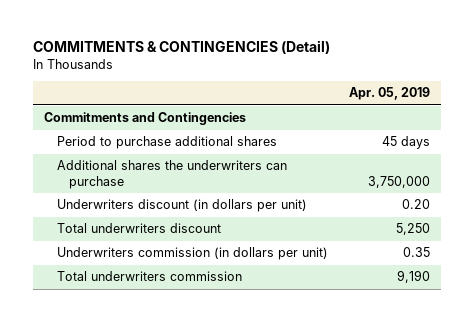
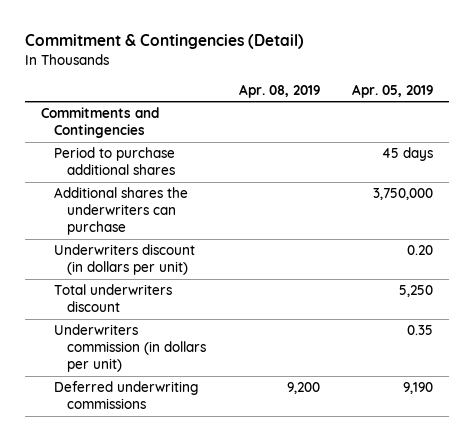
[33,40,331,55] COMMITMENTS & CONTINGENCIES (Detail) -> [25,34,305,50] Commitment & Contingencies (Detail)
none -> [238,83,320,98] Apr. 08, 2019
[56,271,242,282] Total underwriters commission -> [54,381,199,410] Deferred underwriting commissions

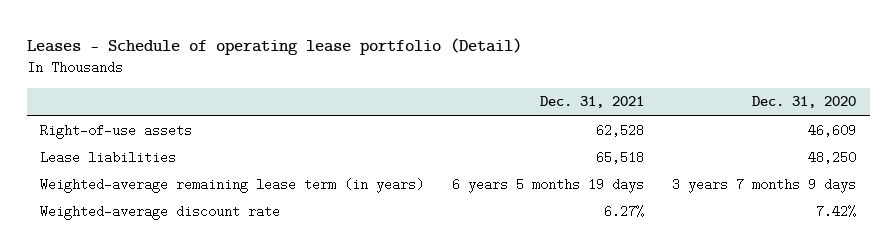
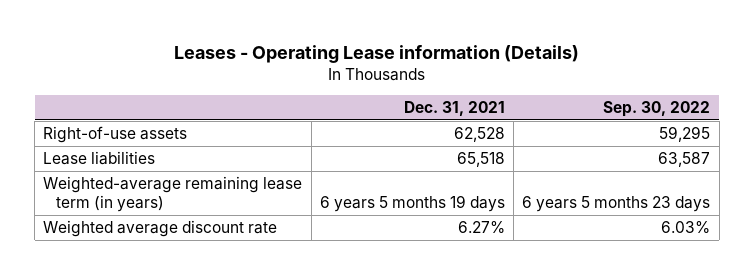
[26,38,522,56] Leases - Schedule of operating lease portfolio (Detail) -> [173,44,579,63] Leases - Operating Lease information (Details)
[751,96,856,109] Dec. 31, 2020 -> none
none -> [603,101,711,118] Sep. 30, 2022
[40,204,281,220] Weighted-average discount rate -> [43,220,278,238] Weighted average discount rate

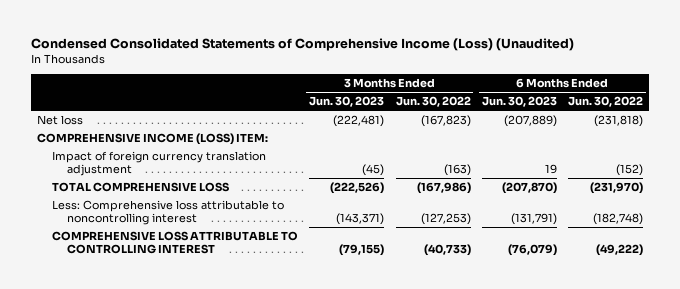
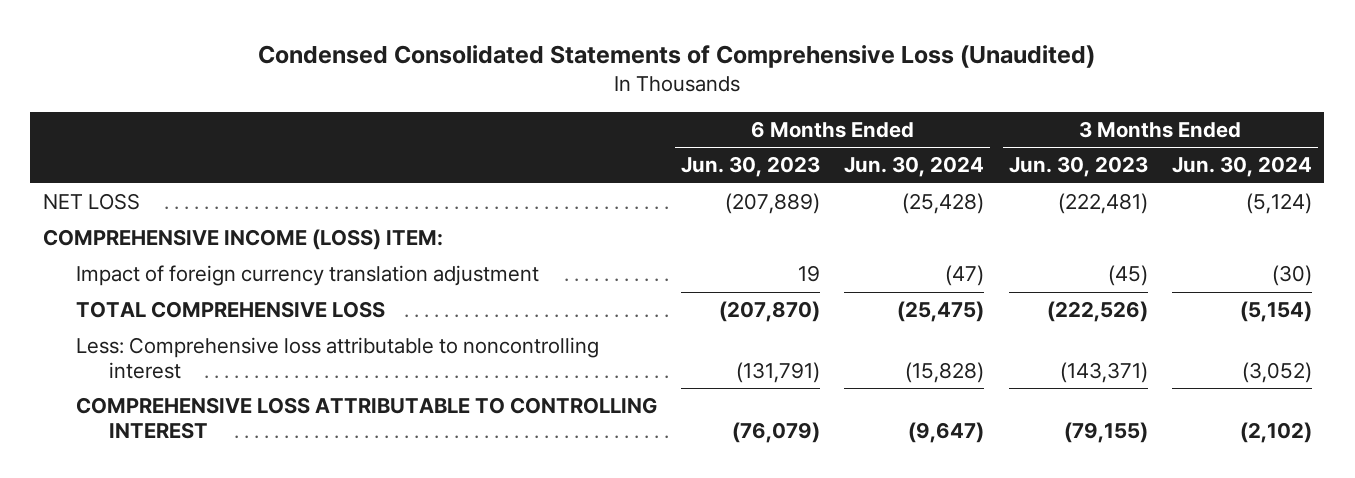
[31,38,575,52] Condensed Consolidated Statements of Comprehensive Income (Loss) (Unaudited) -> [258,44,1096,68] Condensed Consolidated Statements of Comprehensive Loss (Unaudited)
[395,96,471,108] Jun. 30, 2022 -> none
[568,96,644,108] Jun. 30, 2022 -> none
none -> [844,156,985,178] Jun. 30, 2024
none -> [1171,156,1312,178] Jun. 30, 2024
[36,115,83,126] Net loss -> [42,193,140,211] NET LOSS

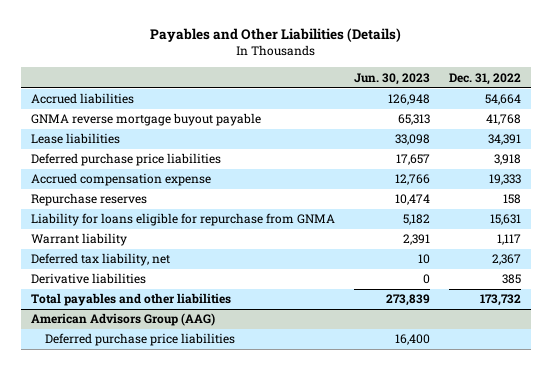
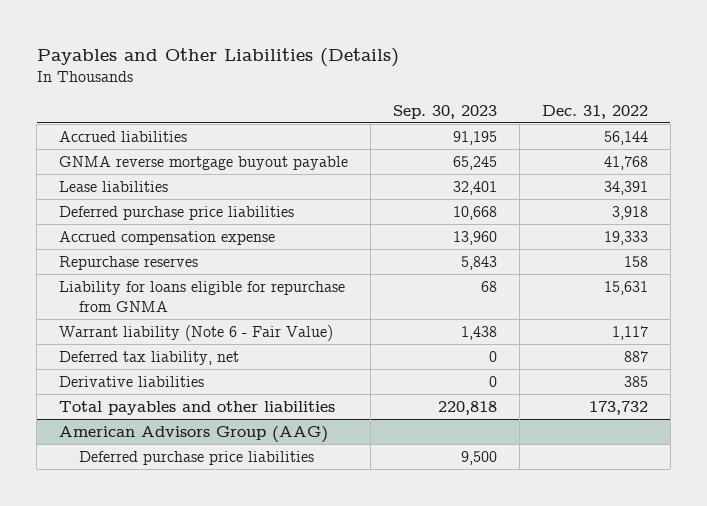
[353,72,430,85] Jun. 30, 2023 -> none
none -> [393,104,498,119] Sep. 30, 2023
[485,94,522,106] 54,664 -> [604,130,649,145] 56,144
[30,233,127,247] Warrant liability -> [59,324,334,341] Warrant liability (Note 6 - Fair Value)
[492,254,522,266] 2,367 -> [624,350,649,362] 887

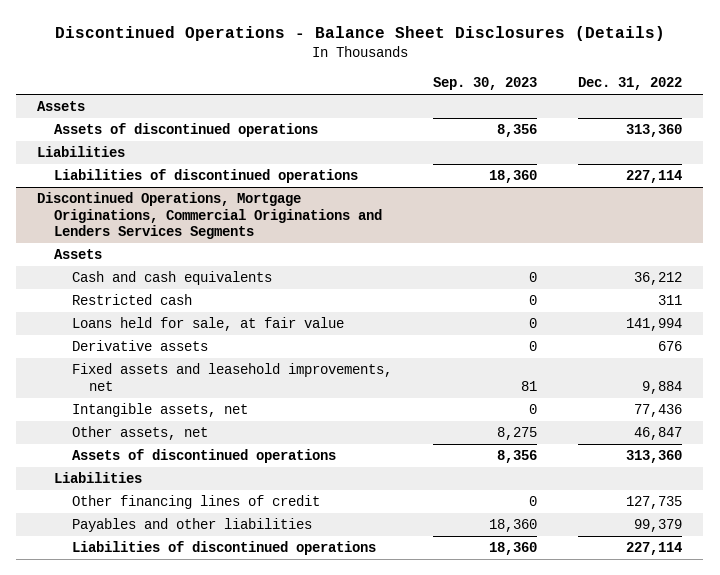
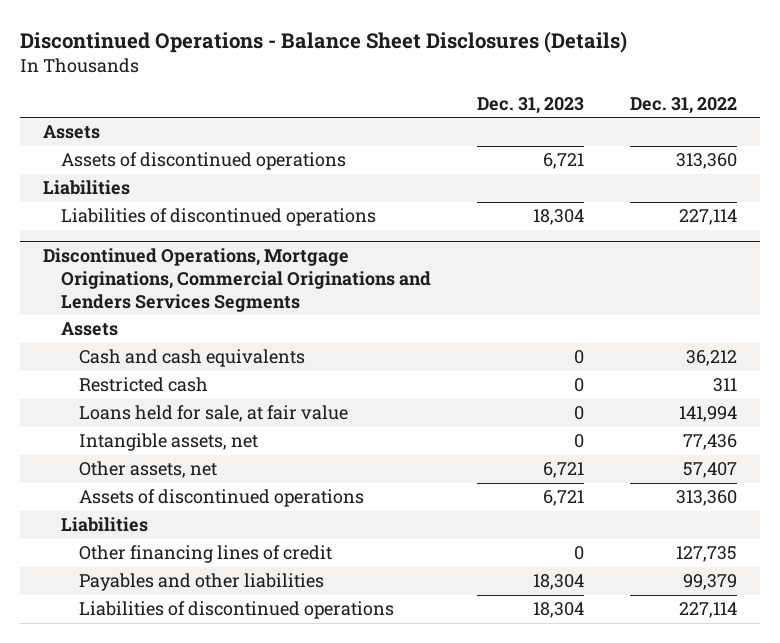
[433,77,538,91] Sep. 30, 2023 -> none
none -> [477,97,585,115] Dec. 31, 2023
[71,340,208,352] Derivative assets -> none
[71,363,392,391] Fixed assets and leasehold improvements, net -> none
[634,427,683,441] 46,847 -> [683,462,738,479] 57,407

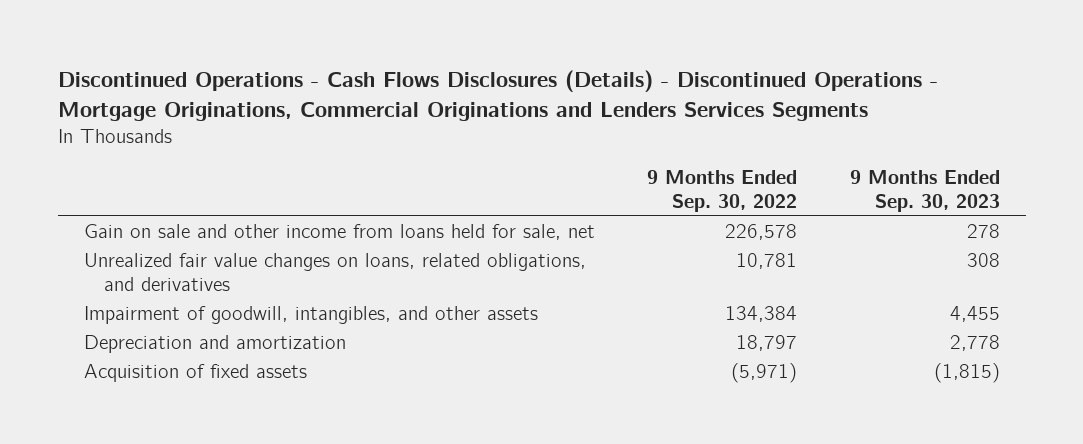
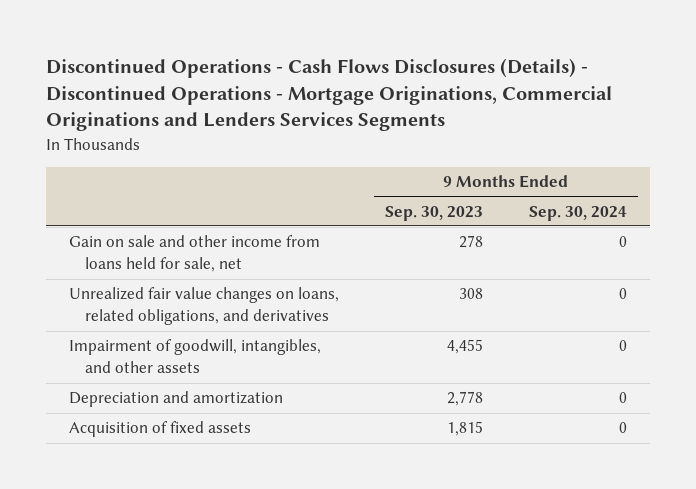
[647,169,798,212] 9 Months Ended Sep. 30, 2022 -> none
none -> [528,205,627,221] Sep. 30, 2024
[933,363,1000,384] (1,815) -> [447,421,484,437] 1,815

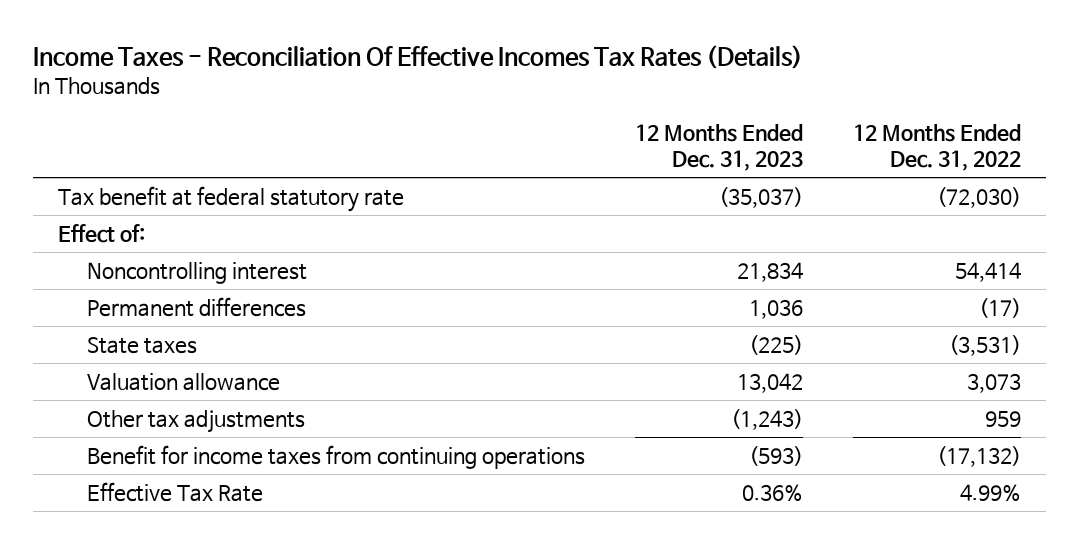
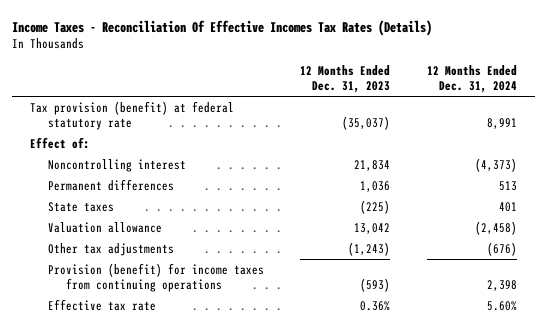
[852,124,1021,172] 12 Months Ended Dec. 31, 2022 -> none
none -> [426,65,517,94] 12 Months Ended Dec. 31, 2024
[57,186,404,213] Tax benefit at federal statutory rate -> [30,100,235,130] Tax provision (benefit) at federal statutory rate
[87,445,586,470] Benefit for income taxes from continuing operations -> [48,262,265,292] Provision (benefit) for income taxes from continuing operations
[87,482,264,503] Effective Tax Rate -> [48,298,157,311] Effective tax rate

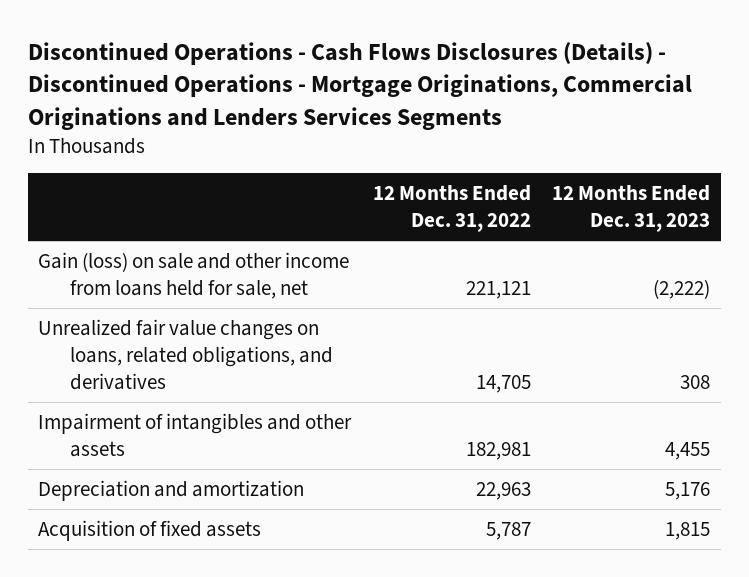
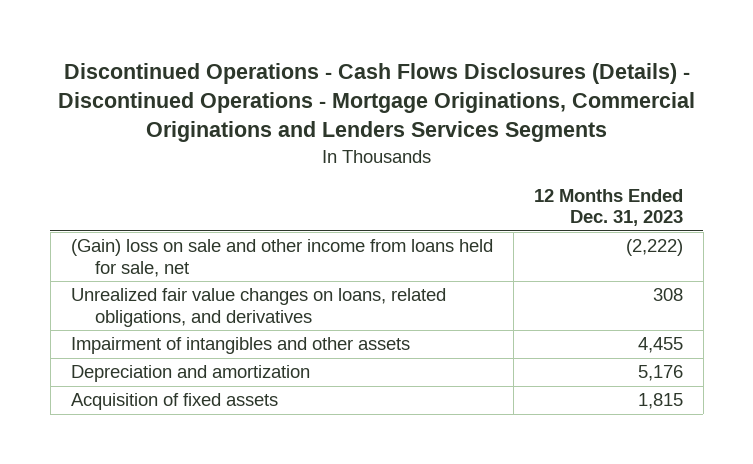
[372,185,531,233] 12 Months Ended Dec. 31, 2022 -> none
[38,251,350,299] Gain (loss) on sale and other income from loans held for sale, net -> [70,239,493,277] (Gain) loss on sale and other income from loans held for sale, net

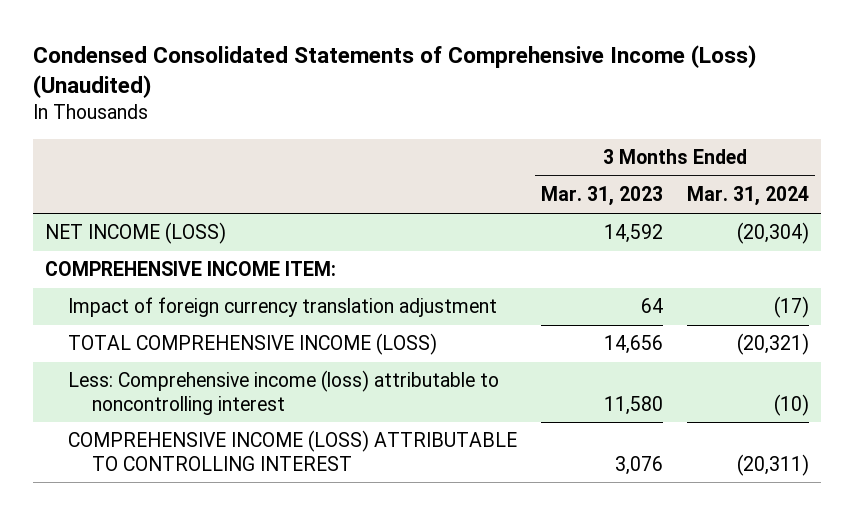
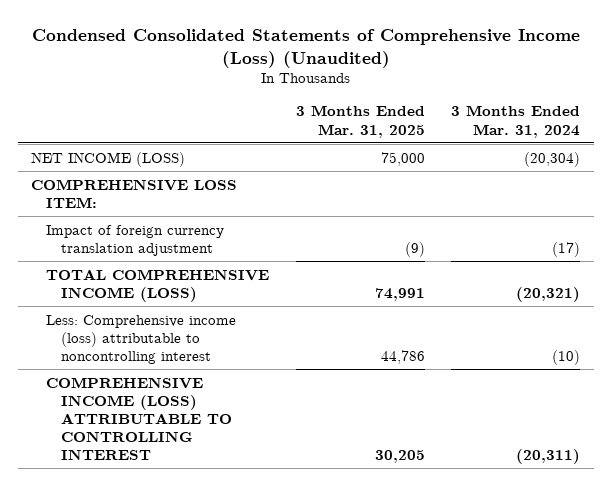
[541,186,664,207] Mar. 31, 2023 -> none
none -> [295,105,425,138] 3 Months Ended Mar. 31, 2025
[44,261,336,277] COMPREHENSIVE INCOME ITEM: -> [31,178,238,208] COMPREHENSIVE LOSS ITEM:

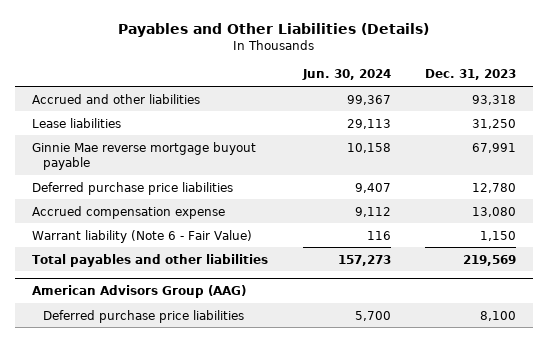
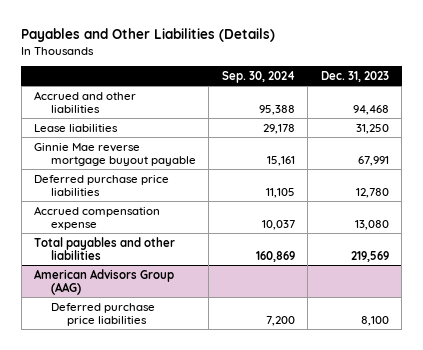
[301,69,391,81] Jun. 30, 2024 -> none
none -> [221,70,295,83] Sep. 30, 2024
[472,94,517,105] 93,318 -> [352,105,389,116] 94,468
[32,229,253,243] Warrant liability (Note 6 - Fair Value) -> none

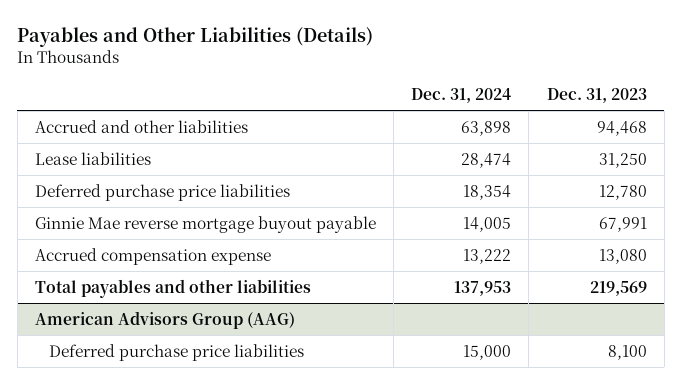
[221,70,295,83] Sep. 30, 2024 -> none
none -> [411,88,512,104] Dec. 31, 2024
[34,142,196,167] Ginnie Mae reverse mortgage buyout payable -> [35,215,377,233] Ginnie Mae reverse mortgage buyout payable

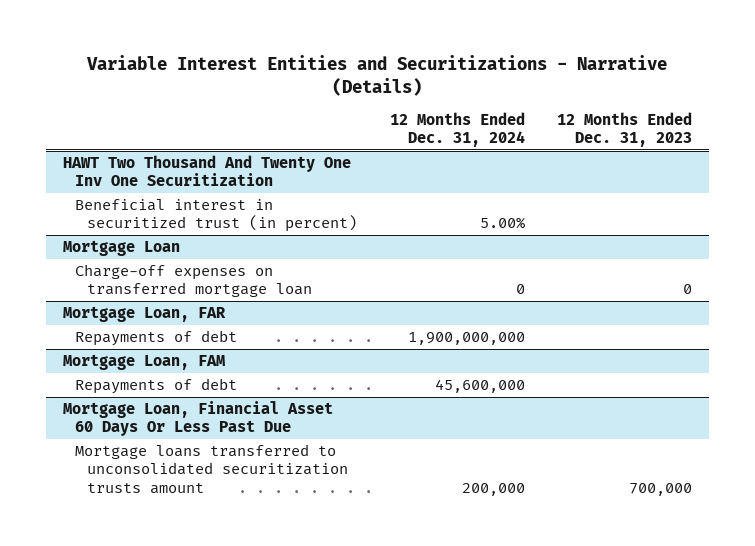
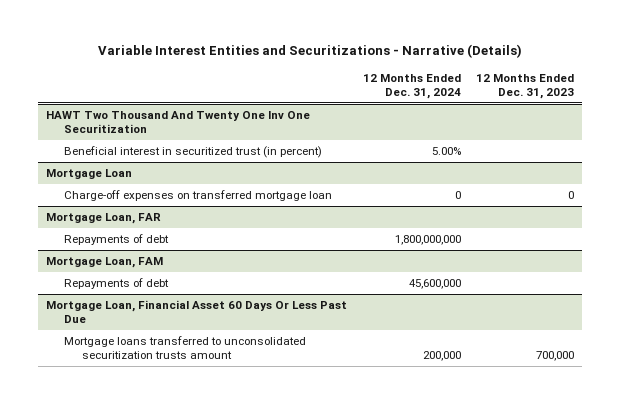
[407,332,525,346] 1,900,000,000 -> [394,234,461,245] 1,800,000,000

